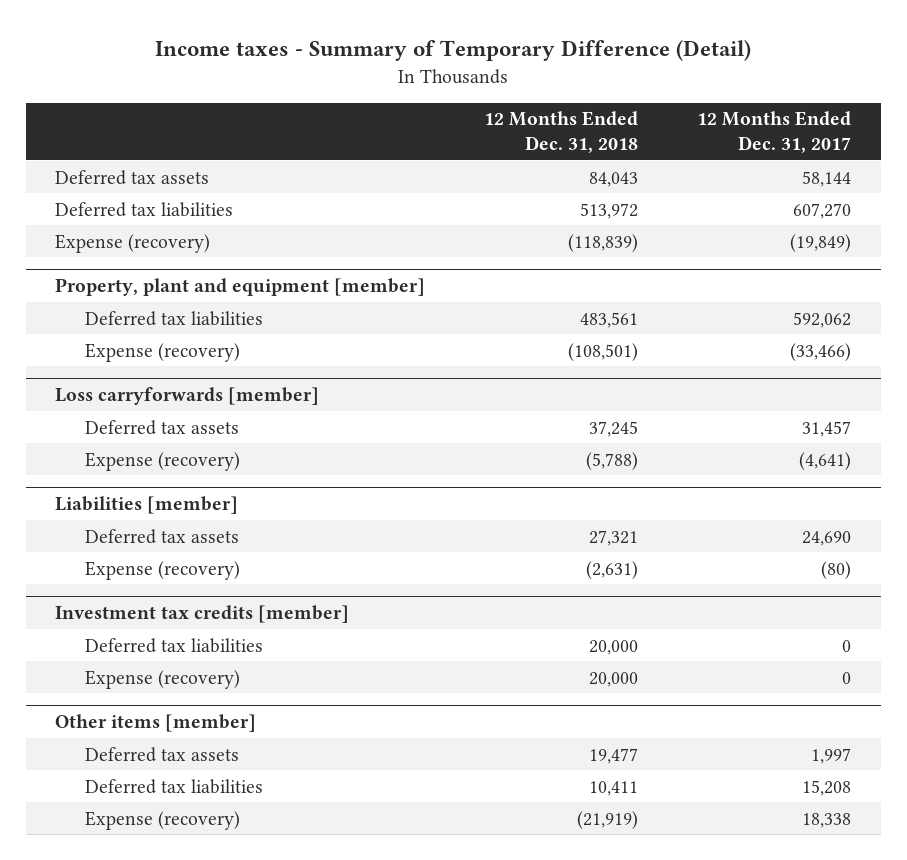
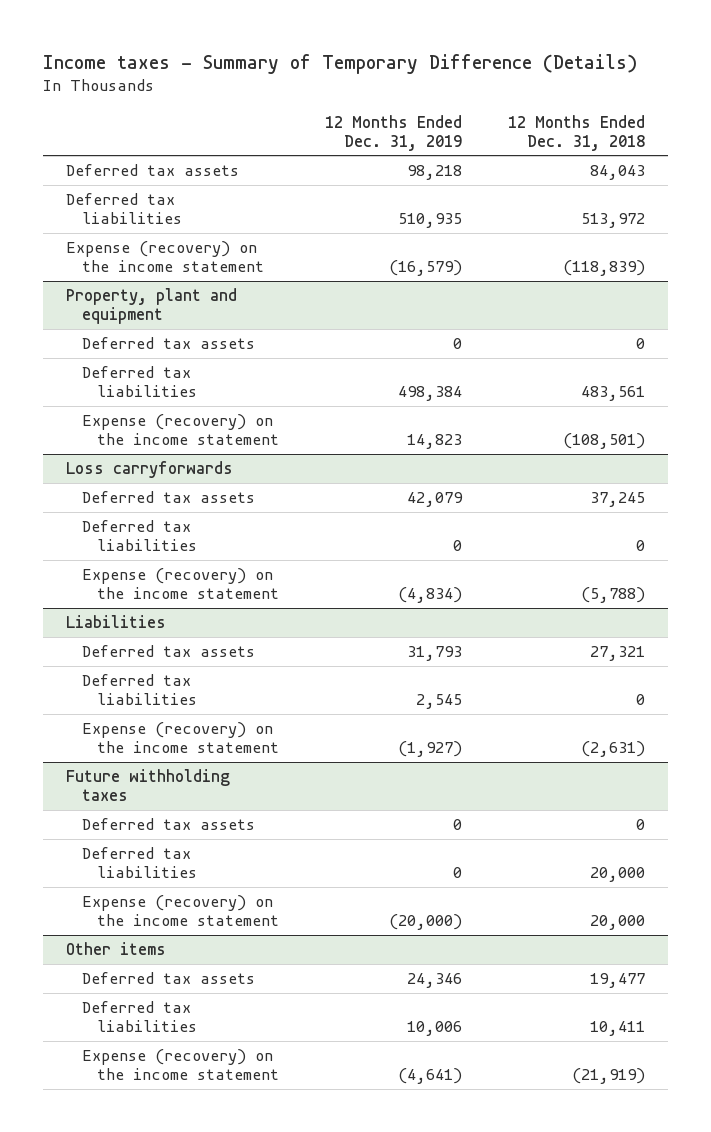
[155,40,752,62] Income taxes - Summary of Temporary Difference (Detail) -> [43,53,638,74] Income taxes - Summary of Temporary Difference (Details)
[697,111,852,153] 12 Months Ended Dec. 31, 2017 -> none
none -> [324,114,462,151] 12 Months Ended Dec. 31, 2019
[55,233,211,253] Expense (recovery) -> [65,241,264,273] Expense (recovery) on the income statement
[55,277,426,296] Property, plant and equipment [member] -> [65,288,237,325] Property, plant and equipment
none -> [81,337,255,350] Deferred tax assets
[84,342,240,362] Expense (recovery) -> [81,414,280,446] Expense (recovery) on the income statement
[55,386,320,405] Loss carryforwards [member] -> [65,461,233,479] Loss carryforwards
none -> [81,520,198,552] Deferred tax liabilities
[84,451,240,471] Expense (recovery) -> [81,568,280,600] Expense (recovery) on the income statement
[55,495,239,514] Liabilities [member] -> [65,615,166,629] Liabilities
none -> [81,674,198,706] Deferred tax liabilities
[84,560,240,580] Expense (recovery) -> [81,722,280,754] Expense (recovery) on the income statement
[55,604,350,623] Investment tax credits [member] -> [65,769,230,802] Future withholding taxes
none -> [81,818,255,831] Deferred tax assets
[84,669,240,689] Expense (recovery) -> [81,895,280,927] Expense (recovery) on the income statement
[55,713,257,732] Other items [member] -> [65,942,166,956] Other items
[84,810,240,830] Expense (recovery) -> [81,1049,280,1081] Expense (recovery) on the income statement

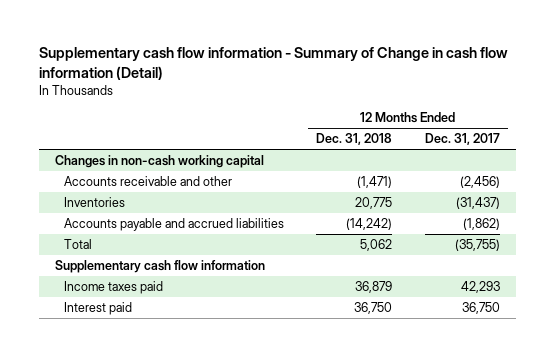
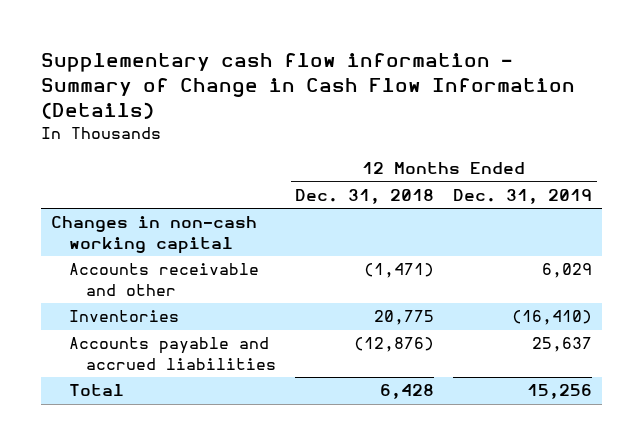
[39,47,509,80] Supplementary cash flow information - Summary of Change in cash flow information (Detail) -> [41,52,576,119] Supplementary cash flow information - Summary of Change in Cash Flow Information (Details)
[424,133,500,146] Dec. 31, 2017 -> none
none -> [453,188,593,204] Dec. 31, 2019
[55,260,266,274] Supplementary cash flow information -> none
[64,281,164,295] Income taxes paid -> none
[64,302,133,316] Interest paid -> none
[346,218,393,231] (14,242) -> [354,337,435,353] (12,876)
[360,239,393,252] 5,062 -> [380,384,435,400] 6,428

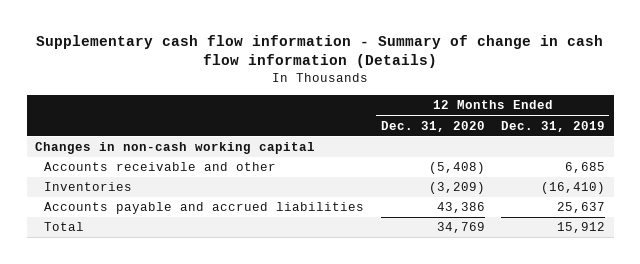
[41,52,576,119] Supplementary cash flow information - Summary of Change in Cash Flow Information (Details) -> [36,35,604,69] Supplementary cash flow information - Summary of change in cash flow information (Details)
[295,188,435,204] Dec. 31, 2018 -> none
none -> [380,120,485,132] Dec. 31, 2020
[542,263,593,279] 6,029 -> [565,162,606,174] 6,685
[527,384,593,400] 15,256 -> [557,222,606,234] 15,912

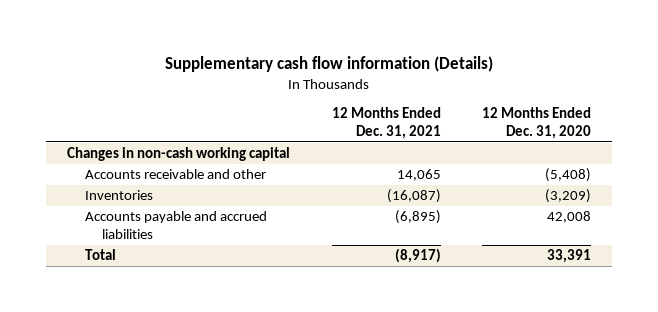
[36,35,604,69] Supplementary cash flow information - Summary of change in cash flow information (Details) -> [165,55,494,72] Supplementary cash flow information (Details)
[501,120,606,132] Dec. 31, 2019 -> none
none -> [331,107,441,139] 12 Months Ended Dec. 31, 2021
[436,202,485,214] 43,386 -> [547,211,592,224] 42,008
[436,222,485,234] 34,769 -> [547,249,592,264] 33,391

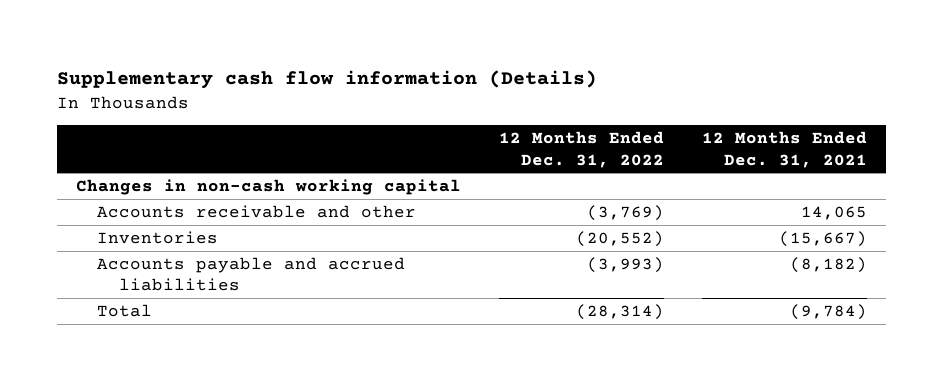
[482,107,592,139] 12 Months Ended Dec. 31, 2020 -> none
none -> [498,131,664,168] 12 Months Ended Dec. 31, 2022
[386,189,441,204] (16,087) -> [778,231,867,248] (15,667)
[394,210,441,225] (6,895) -> [789,257,867,274] (8,182)
[394,248,441,264] (8,917) -> [789,304,867,321] (9,784)

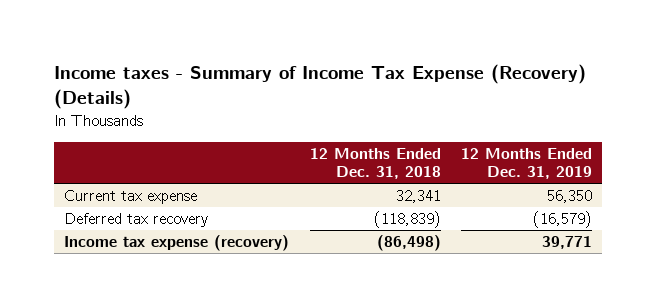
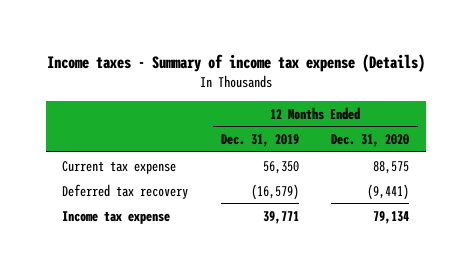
[54,64,587,110] Income taxes - Summary of Income Tax Expense (Recovery) (Details) -> [46,53,425,72] Income taxes - Summary of income tax expense (Details)
[309,147,441,180] 12 Months Ended Dec. 31, 2018 -> none
none -> [331,134,410,148] Dec. 31, 2020
[64,234,290,251] Income tax expense (recovery) -> [62,210,171,224] Income tax expense

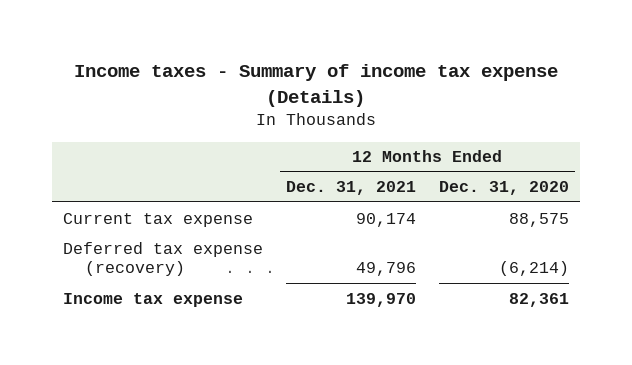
[220,134,299,148] Dec. 31, 2019 -> none
none -> [285,181,416,196] Dec. 31, 2021
[62,183,189,199] Deferred tax recovery -> [63,241,264,277] Deferred tax expense (recovery)
[367,183,410,200] (9,441) -> [498,261,569,277] (6,214)
[373,210,410,224] 79,134 -> [508,292,569,307] 82,361

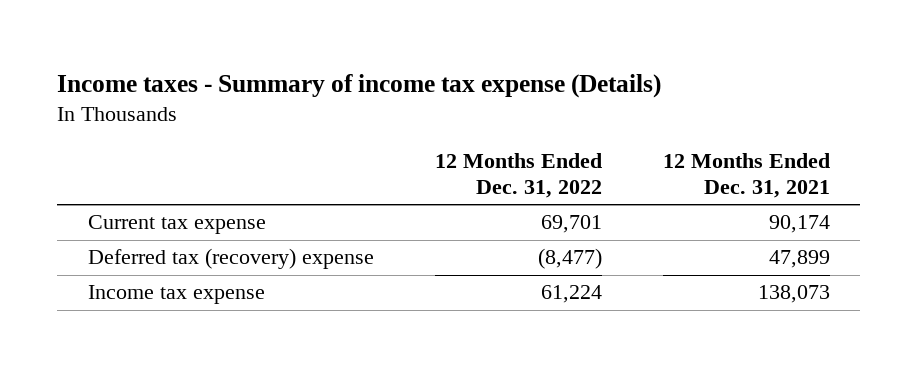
[438,181,569,196] Dec. 31, 2020 -> none
none -> [434,152,602,199] 12 Months Ended Dec. 31, 2022
[63,241,264,277] Deferred tax expense (recovery) -> [87,248,374,270] Deferred tax (recovery) expense
[355,262,416,277] 49,796 -> [768,250,830,269] 47,899
[345,292,416,307] 139,970 -> [757,285,830,304] 138,073

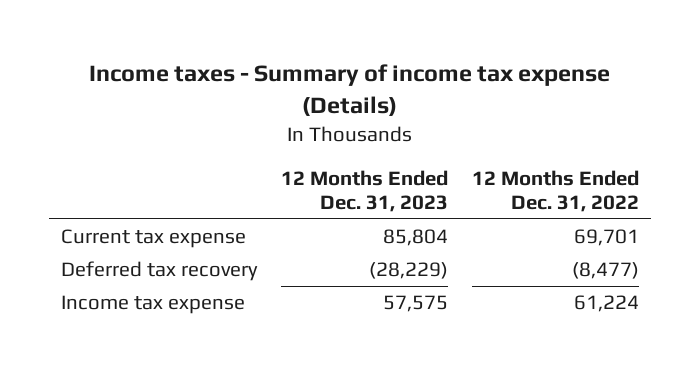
[662,152,830,199] 12 Months Ended Dec. 31, 2021 -> none
none -> [281,169,449,212] 12 Months Ended Dec. 31, 2023
[87,248,374,270] Deferred tax (recovery) expense -> [61,261,259,282] Deferred tax recovery

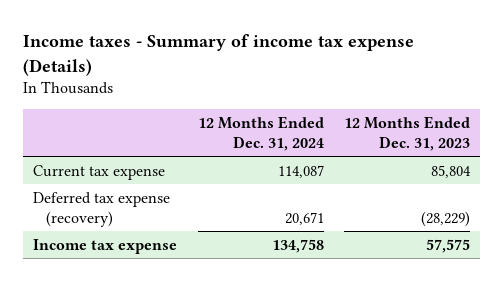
[472,169,640,212] 12 Months Ended Dec. 31, 2022 -> none
none -> [197,116,324,151] 12 Months Ended Dec. 31, 2024
[61,261,259,282] Deferred tax recovery -> [33,191,171,227] Deferred tax expense (recovery)

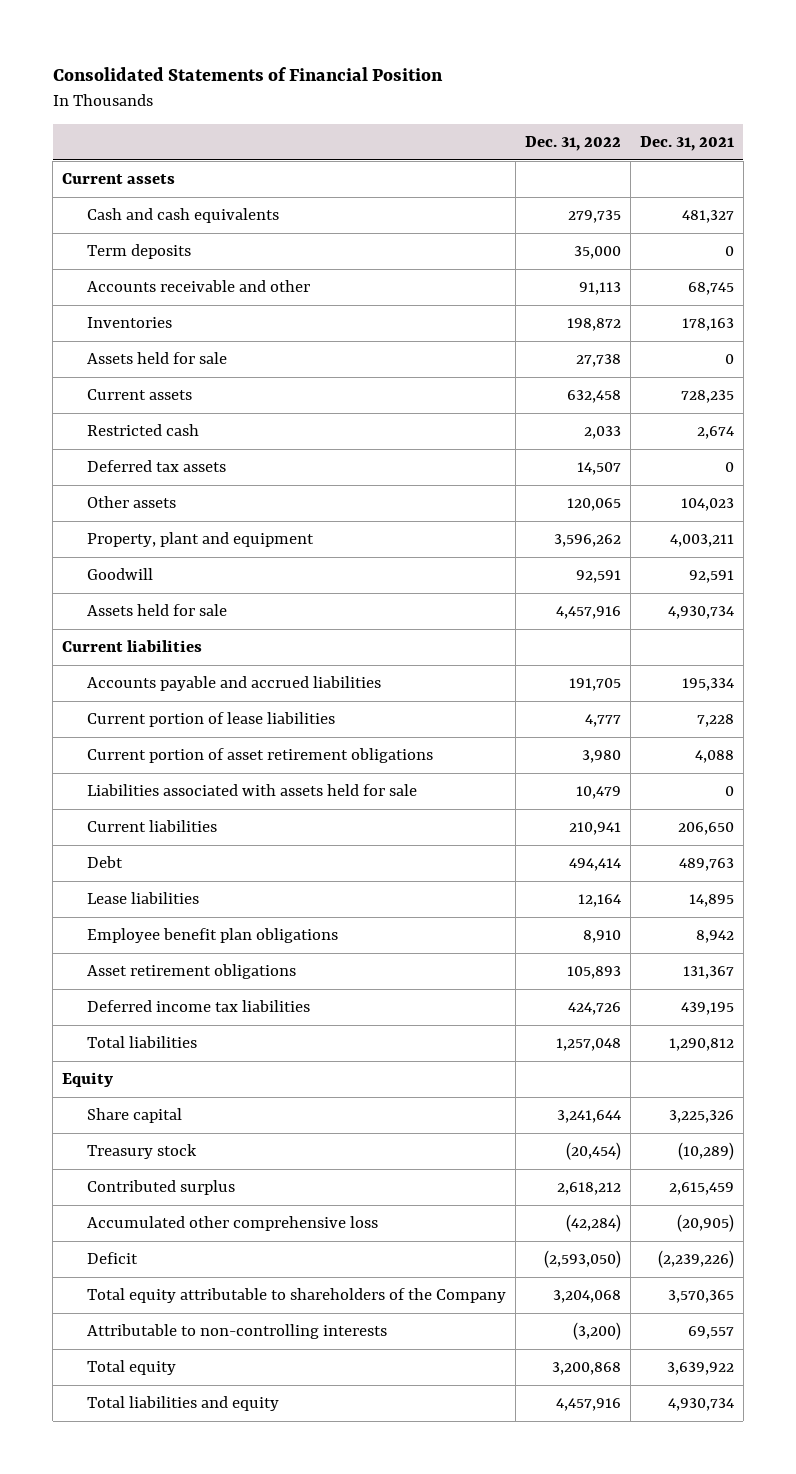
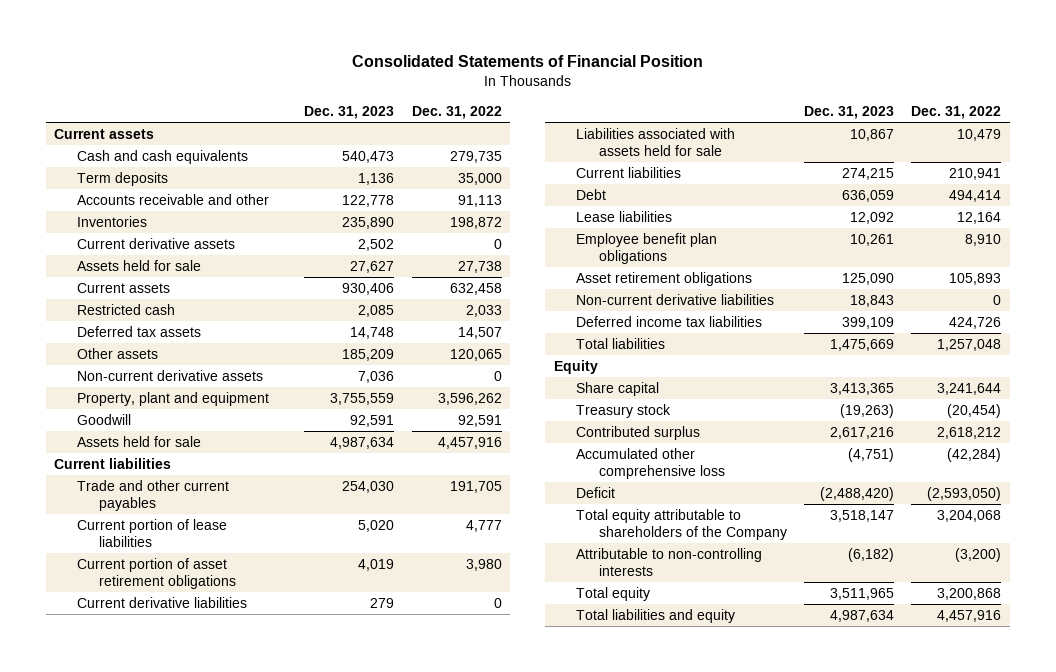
[639,136,734,152] Dec. 31, 2021 -> none
none -> [304,106,395,120] Dec. 31, 2023
none -> [76,237,235,249] Current derivative assets
none -> [76,369,263,381] Non-current derivative assets
[87,676,382,692] Accounts payable and accrued liabilities -> [76,479,229,512] Trade and other current payables
none -> [76,596,247,608] Current derivative liabilities
none -> [576,293,775,305] Non-current derivative liabilities

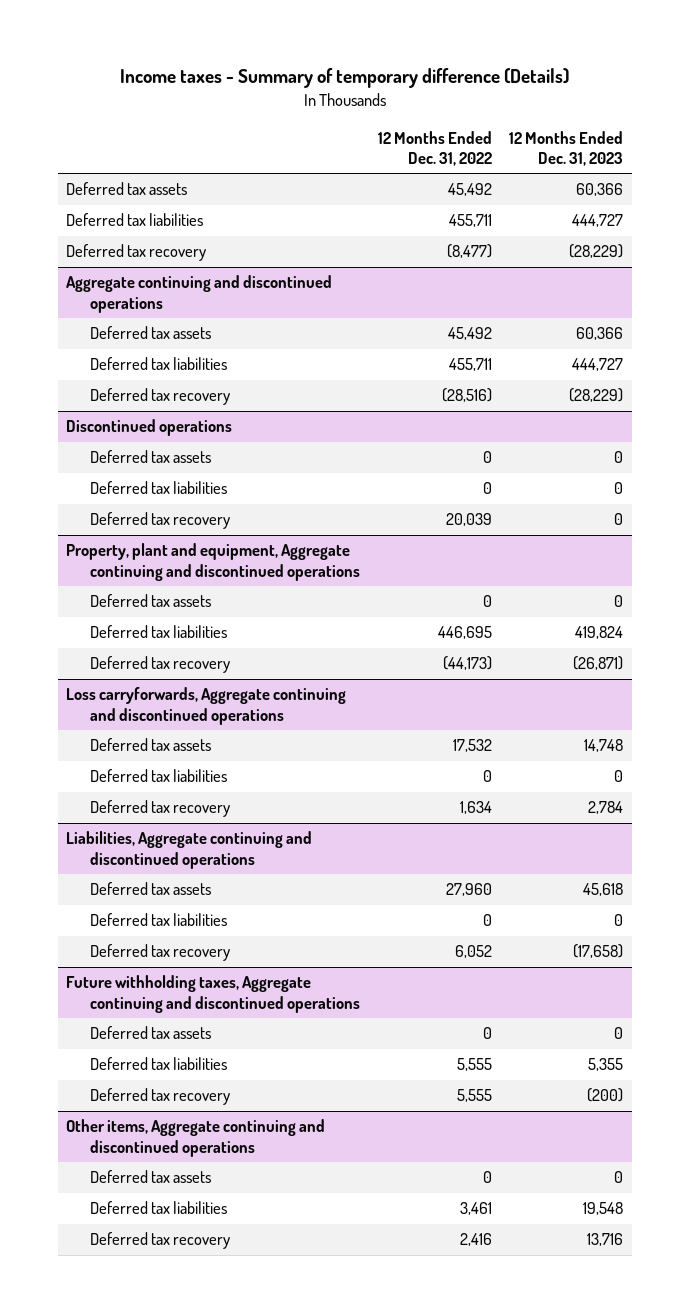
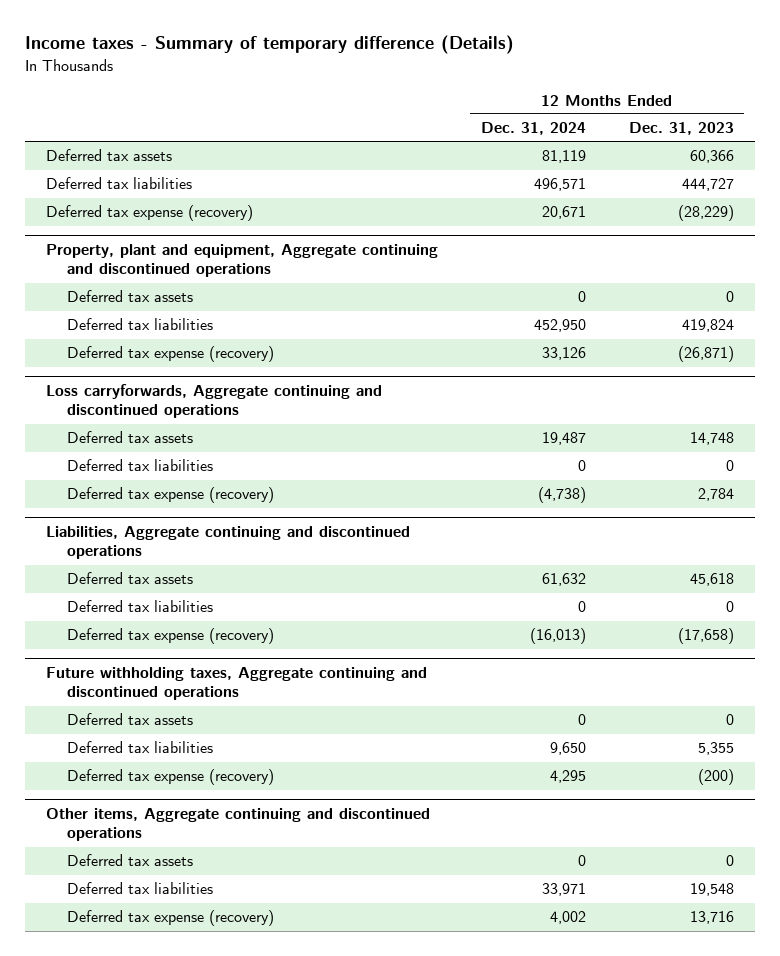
[377,130,492,167] 12 Months Ended Dec. 31, 2022 -> none
none -> [481,122,587,136] Dec. 31, 2024
[66,275,333,313] Aggregate continuing and discontinued operations -> none
[90,326,212,340] Deferred tax assets -> none
[90,357,228,371] Deferred tax liabilities -> none
[90,388,231,406] Deferred tax recovery -> none
[66,419,233,437] Discontinued operations -> none
[90,450,212,464] Deferred tax assets -> none
[90,481,228,495] Deferred tax liabilities -> none
[90,512,231,530] Deferred tax recovery -> none
[66,244,207,262] Deferred tax recovery -> [46,205,254,222] Deferred tax expense (recovery)
[90,656,231,674] Deferred tax recovery -> [67,346,275,363] Deferred tax expense (recovery)
[90,800,231,818] Deferred tax recovery -> [67,487,275,504] Deferred tax expense (recovery)
[90,944,231,962] Deferred tax recovery -> [67,628,275,645] Deferred tax expense (recovery)
[90,1088,231,1106] Deferred tax recovery -> [67,769,275,786] Deferred tax expense (recovery)
[90,1232,231,1250] Deferred tax recovery -> [67,910,275,927] Deferred tax expense (recovery)

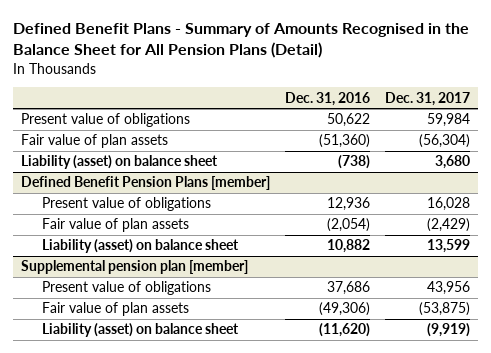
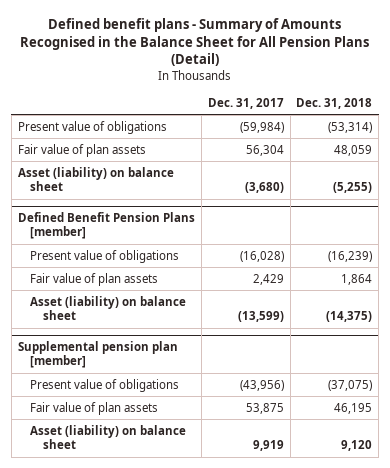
[13,23,470,59] Defined Benefit Plans - Summary of Amounts Recognised in the Balance Sheet for All Pension Plans (Detail) -> [20,18,370,67] Defined benefit plans - Summary of Amounts Recognised in the Balance Sheet for All Pension Plans (Detail)
[285,91,371,106] Dec. 31, 2016 -> none
none -> [296,97,373,109] Dec. 31, 2018
[427,113,471,128] 59,984 -> [239,121,284,133] (59,984)
[419,134,471,149] (56,304) -> [245,144,284,156] 56,304
[20,155,218,170] Liability (asset) on balance sheet -> [17,166,174,192] Asset (liability) on balance sheet
[435,155,471,170] 3,680 -> [244,182,284,194] (3,680)
[427,197,471,212] 16,028 -> [239,250,284,262] (16,028)
[427,218,471,233] (2,429) -> [252,273,284,285] 2,429
[42,239,240,254] Liability (asset) on balance sheet -> [30,295,187,321] Asset (liability) on balance sheet
[427,239,471,254] 13,599 -> [237,311,284,323] (13,599)
[427,281,471,296] 43,956 -> [239,379,284,391] (43,956)
[419,302,471,317] (53,875) -> [245,402,284,414] 53,875
[42,323,240,338] Liability (asset) on balance sheet -> [30,424,187,450] Asset (liability) on balance sheet
[427,323,471,338] (9,919) -> [252,440,284,452] 9,919

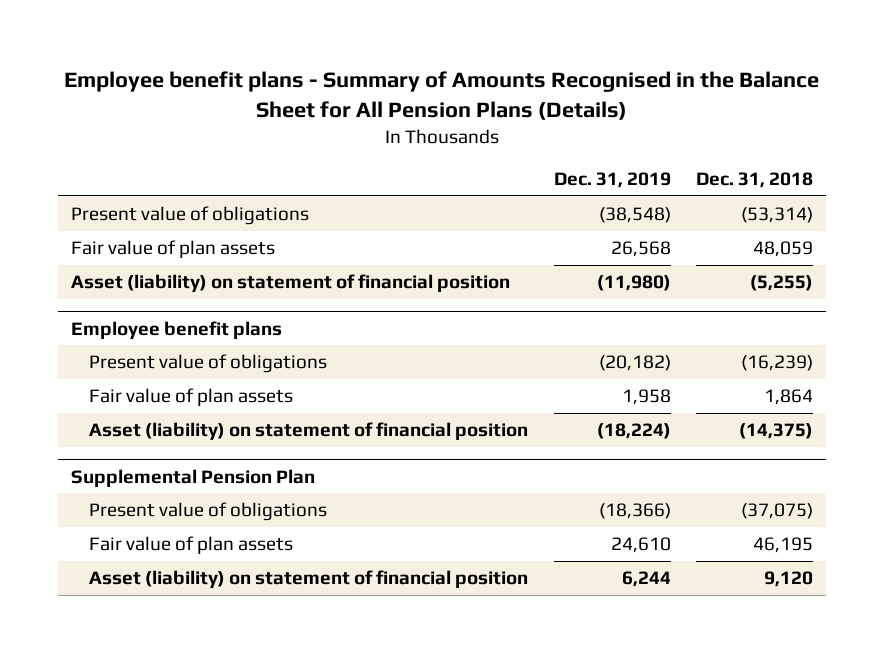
[20,18,370,67] Defined benefit plans - Summary of Amounts Recognised in the Balance Sheet for All Pension Plans (Detail) -> [63,71,819,120] Employee benefit plans - Summary of Amounts Recognised in the Balance Sheet for All Pension Plans (Details)
[207,97,284,109] Dec. 31, 2017 -> none
none -> [553,171,671,188] Dec. 31, 2019
[17,166,174,192] Asset (liability) on balance sheet -> [70,274,510,293] Asset (liability) on statement of financial position
[17,211,195,240] Defined Benefit Pension Plans [member] -> [70,320,282,339] Employee benefit plans
[30,295,187,321] Asset (liability) on balance sheet -> [88,422,528,441] Asset (liability) on statement of financial position
[17,340,178,369] Supplemental pension plan [member] -> [70,468,315,487] Supplemental Pension Plan
[30,424,187,450] Asset (liability) on balance sheet -> [88,570,528,589] Asset (liability) on statement of financial position

